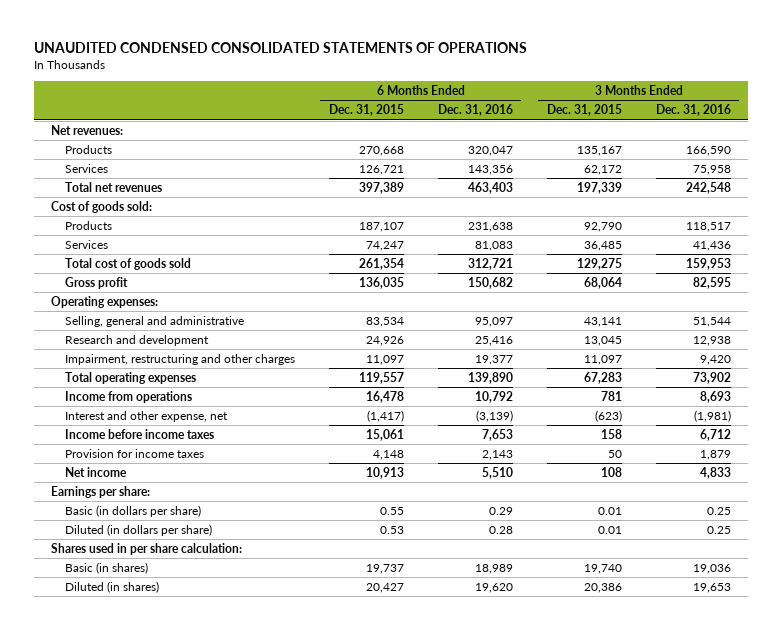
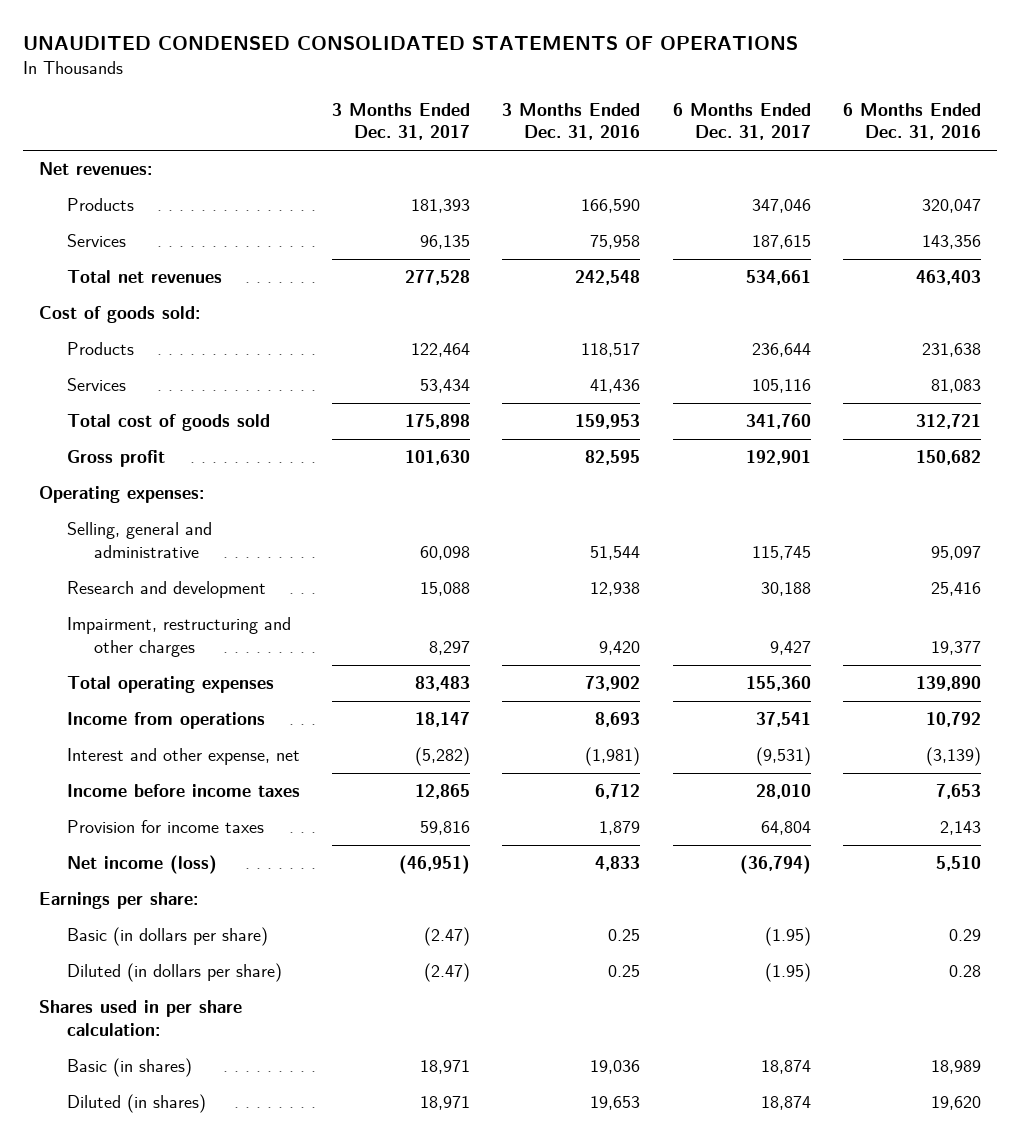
[328,104,404,117] Dec. 31, 2015 -> none
[546,104,622,117] Dec. 31, 2015 -> none
none -> [332,102,471,141] 3 Months Ended Dec. 31, 2017
none -> [672,102,811,141] 6 Months Ended Dec. 31, 2017
[64,467,127,478] Net income -> [66,855,217,875] Net income (loss)

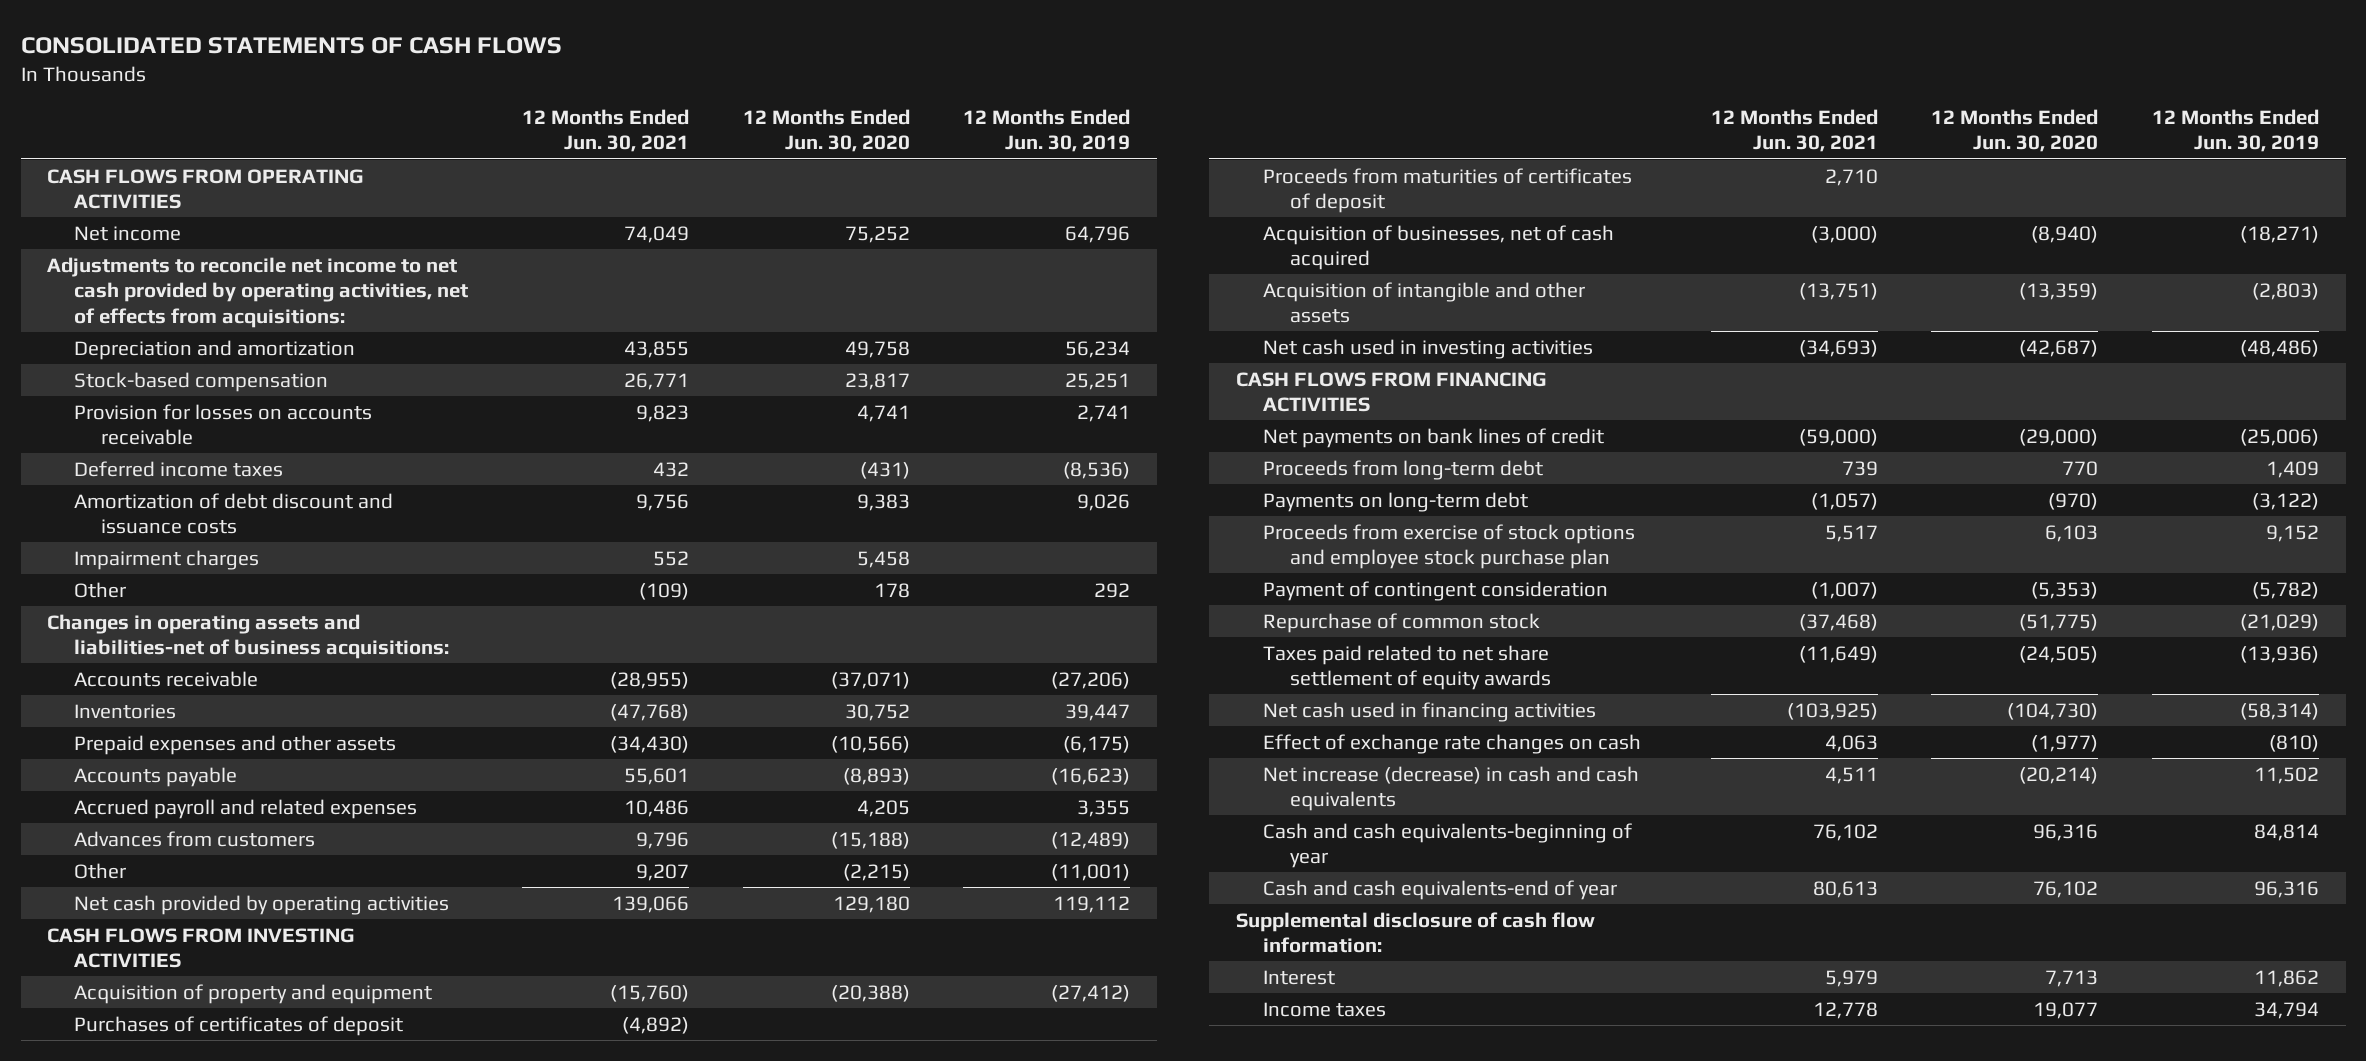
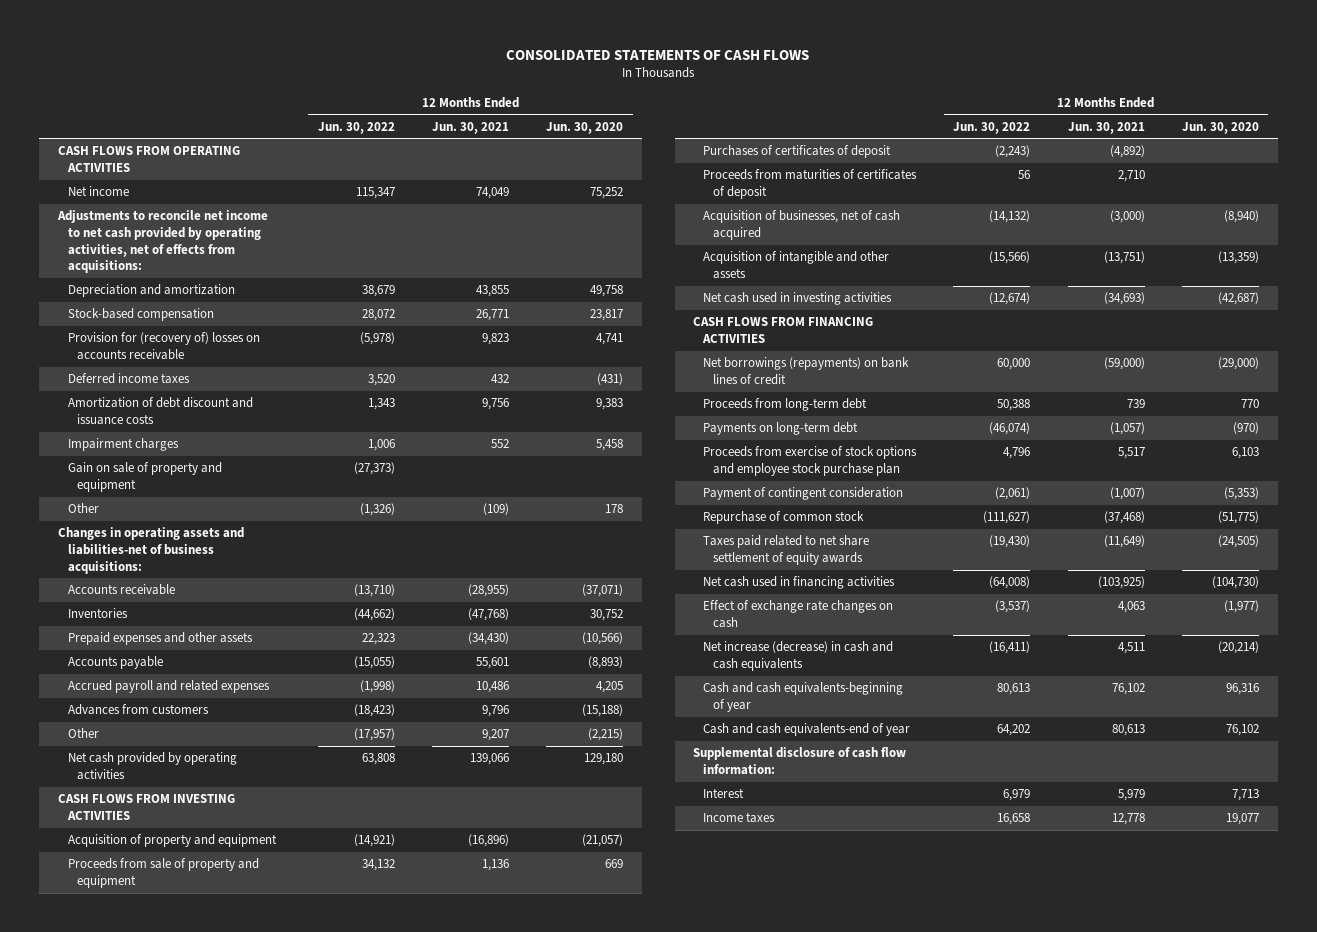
[963,108,1131,153] 12 Months Ended Jun. 30, 2019 -> none
none -> [317,121,395,134] Jun. 30, 2022
[74,403,373,446] Provision for losses on accounts receivable -> [67,332,260,360] Provision for (recovery of) losses on accounts receivable
none -> [67,462,222,492] Gain on sale of property and equipment
[610,984,690,1002] (15,760) -> [468,834,510,848] (16,896)
[830,984,910,1002] (20,388) -> [582,834,624,848] (21,057)
none -> [67,858,259,888] Proceeds from sale of property and equipment
[1262,427,1604,448] Net payments on bank lines of credit -> [703,357,910,385] Net borrowings (repayments) on bank lines of credit

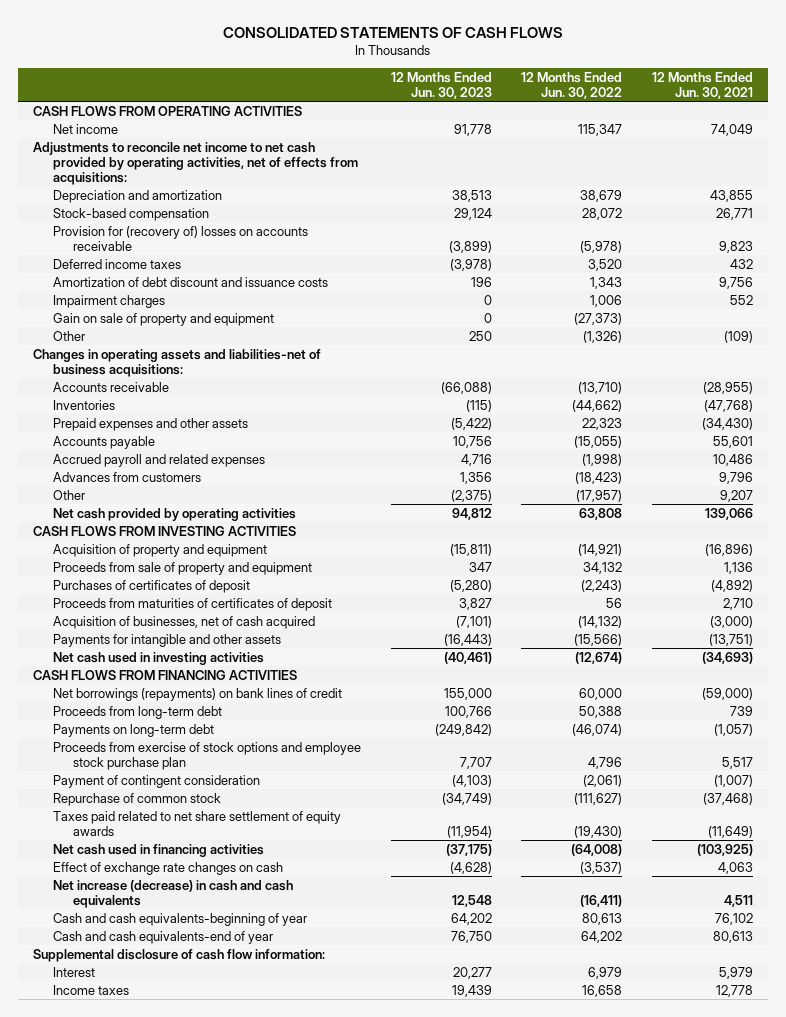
[546,121,624,134] Jun. 30, 2020 -> none
none -> [390,71,492,99] 12 Months Ended Jun. 30, 2023
[703,251,890,279] Acquisition of intangible and other assets -> [52,633,281,647] Payments for intangible and other assets

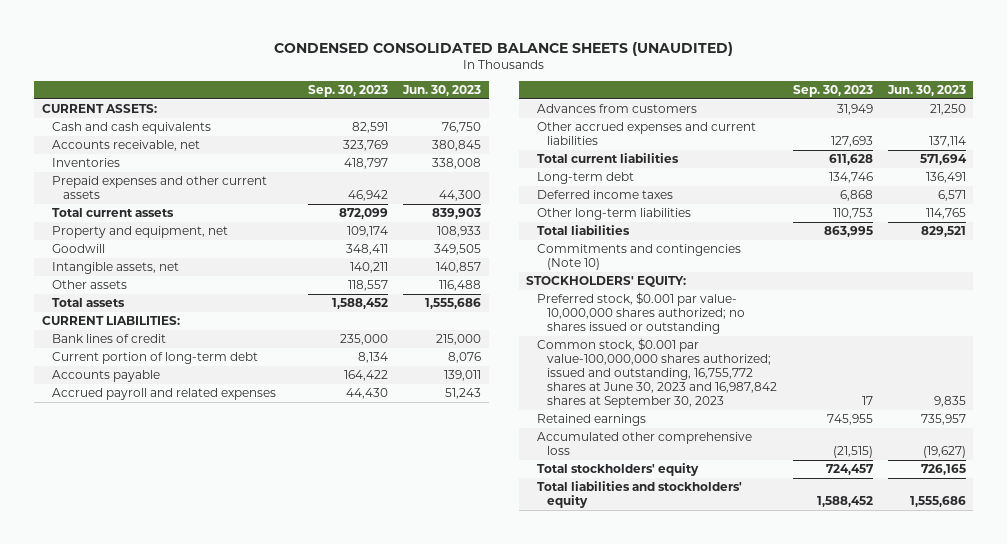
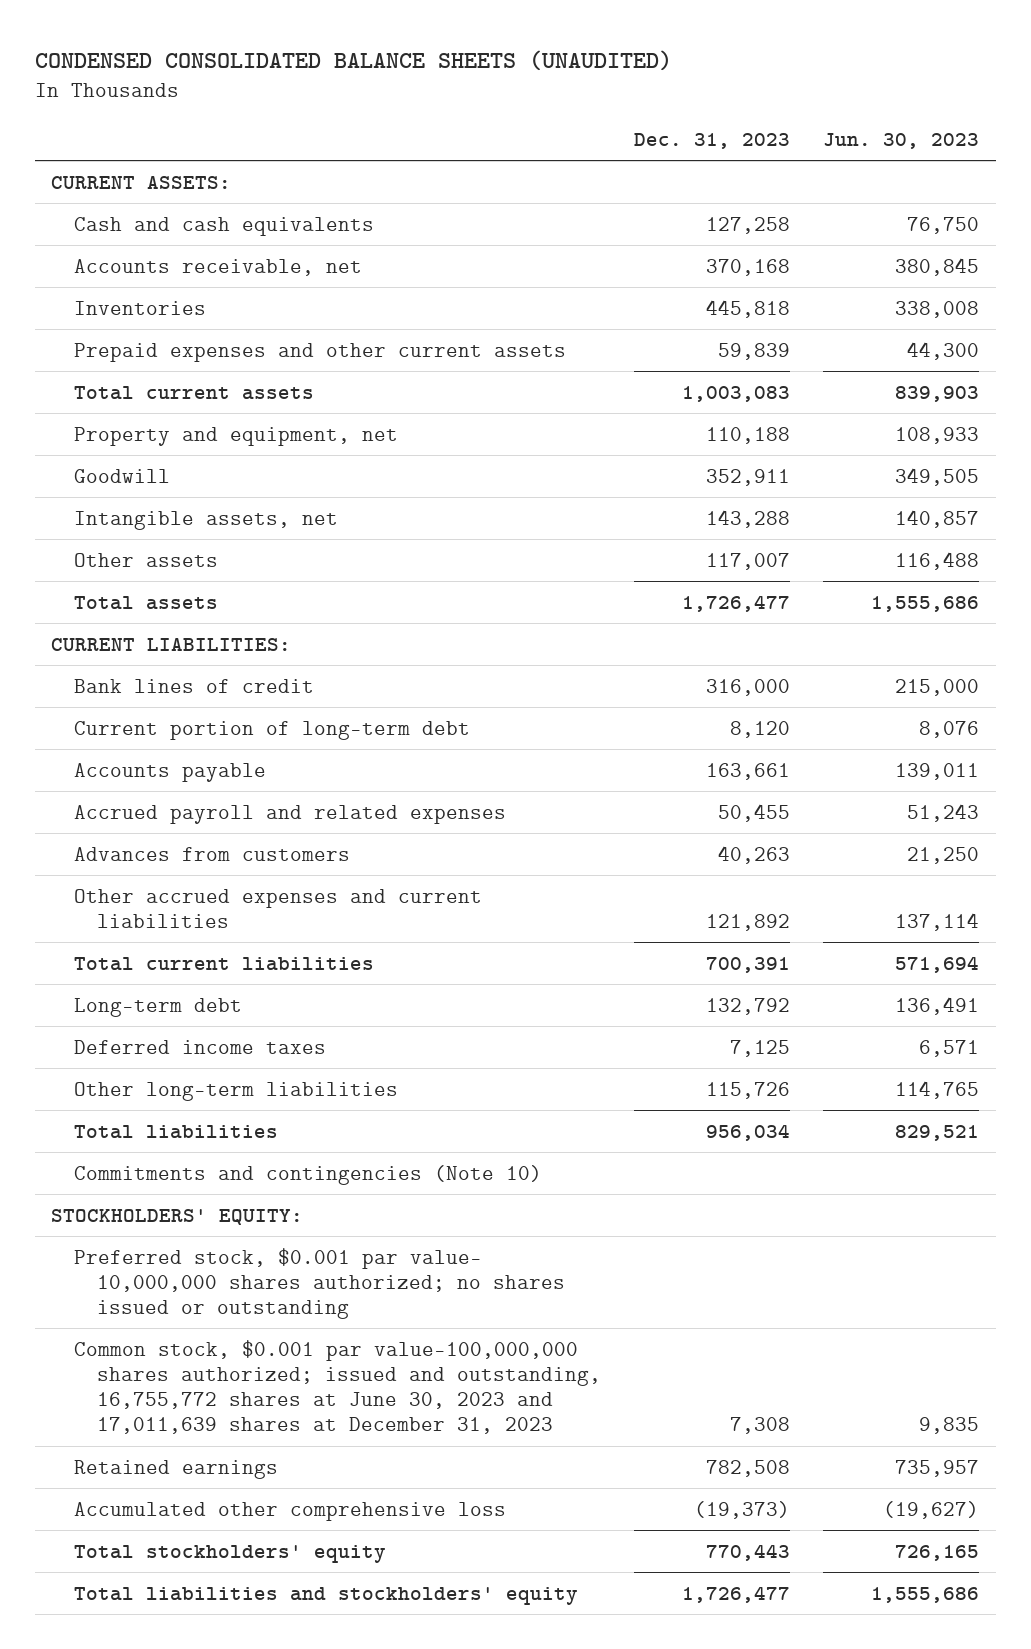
[307,85,388,98] Sep. 30, 2023 -> none
none -> [634,132,791,149] Dec. 31, 2023
[536,338,778,408] Common stock, $0.001 par value-100,000,000 shares authorized; issued and outstanding, 16,755,772 shares at June 30, 2023 and 16,987,842 shares at September 30, 2023 -> [74,1339,601,1435] Common stock, $0.001 par value-100,000,000 shares authorized; issued and outstanding, 16,755,772 shares at June 30, 2023 and 17,011,639 shares at December 31, 2023

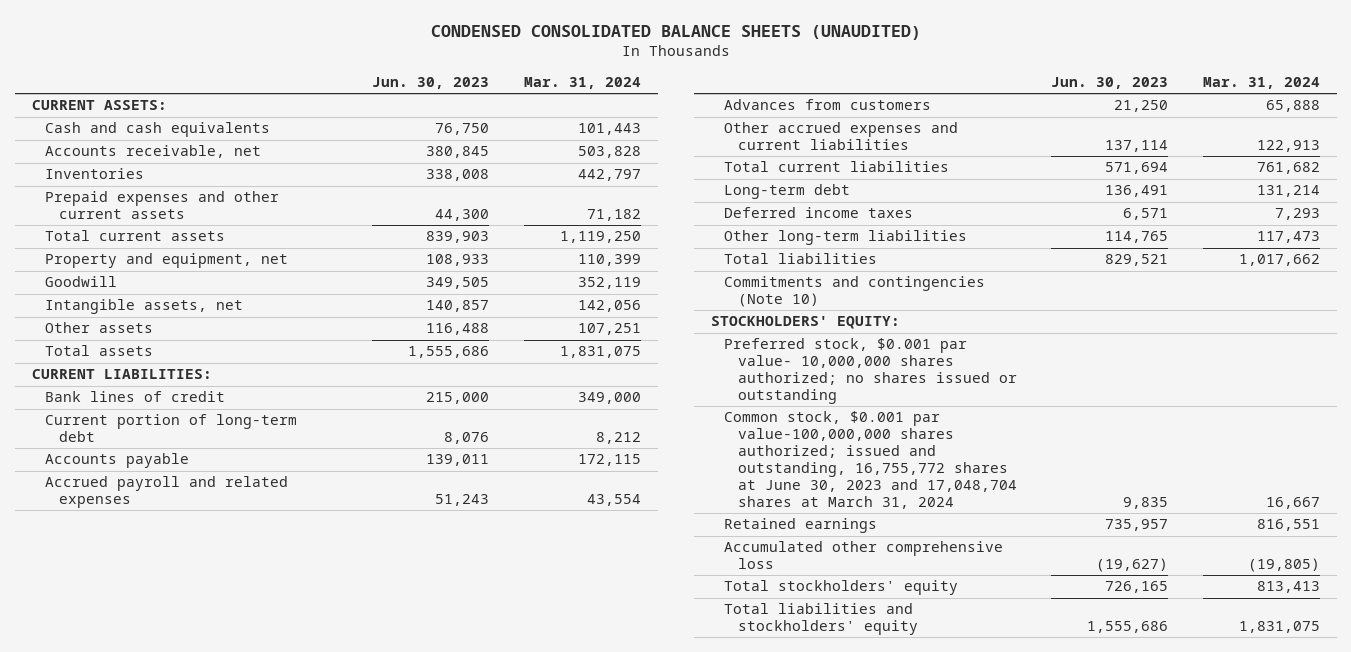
[634,132,791,149] Dec. 31, 2023 -> none
none -> [523,76,641,89] Mar. 31, 2024
[74,1339,601,1435] Common stock, $0.001 par value-100,000,000 shares authorized; issued and outstanding, 16,755,772 shares at June 30, 2023 and 17,011,639 shares at December 31, 2023 -> [724,411,1018,510] Common stock, $0.001 par value-100,000,000 shares authorized; issued and outstanding, 16,755,772 shares at June 30, 2023 and 17,048,704 shares at March 31, 2024

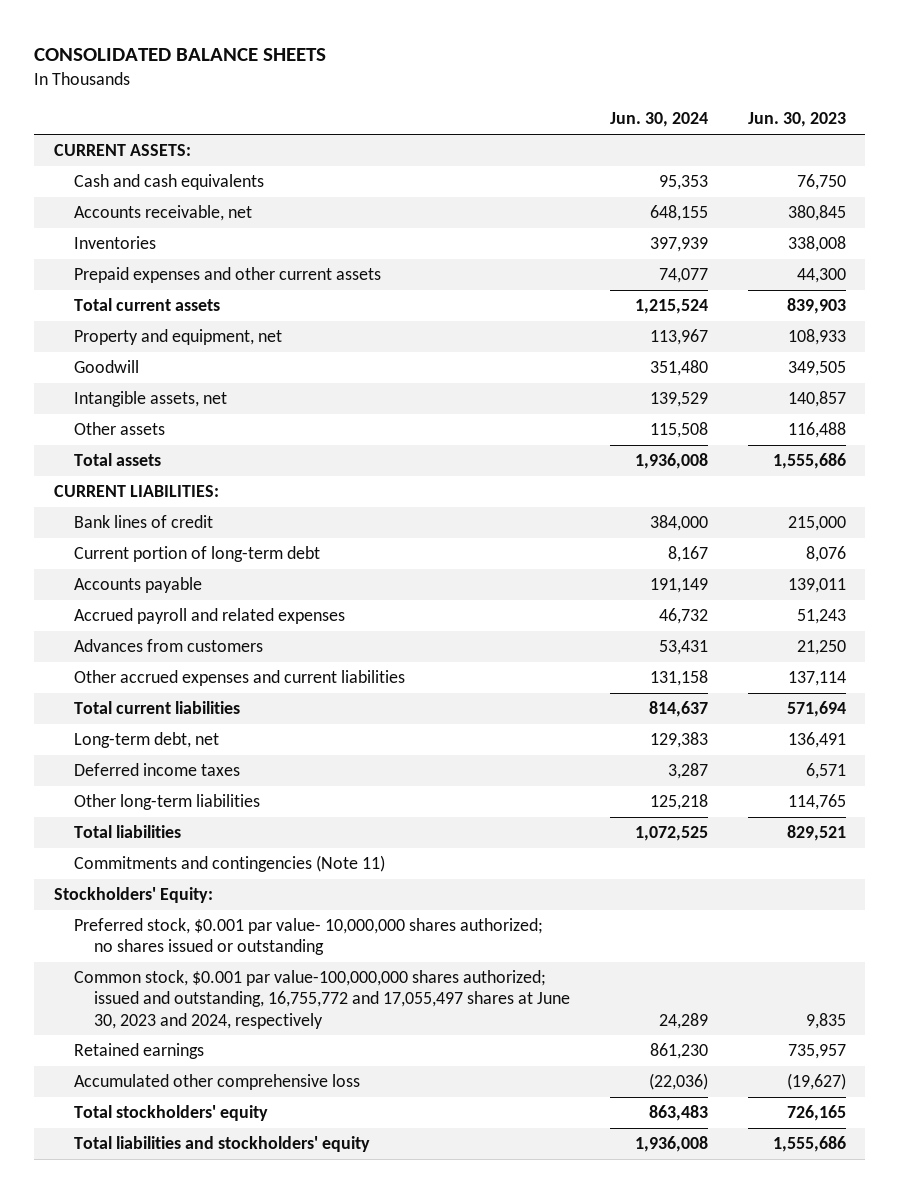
[430,24,921,40] CONDENSED CONSOLIDATED BALANCE SHEETS (UNAUDITED) -> [33,48,326,62] CONSOLIDATED BALANCE SHEETS
[523,76,641,89] Mar. 31, 2024 -> none
none -> [610,112,709,128] Jun. 30, 2024
[724,184,851,200] Long-term debt -> [74,732,220,749] Long-term debt, net
[724,276,986,308] Commitments and contingencies (Note 10) -> [74,855,386,873] Commitments and contingencies (Note 11)
[710,316,900,330] STOCKHOLDERS' EQUITY: -> [53,887,213,904] Stockholders' Equity:
[724,411,1018,510] Common stock, $0.001 par value-100,000,000 shares authorized; issued and outstanding, 16,755,772 shares at June 30, 2023 and 17,048,704 shares at March 31, 2024 -> [74,970,571,1029] Common stock, $0.001 par value-100,000,000 shares authorized; issued and outstanding, 16,755,772 and 17,055,497 shares at June 30, 2023 and 2024, respectively

